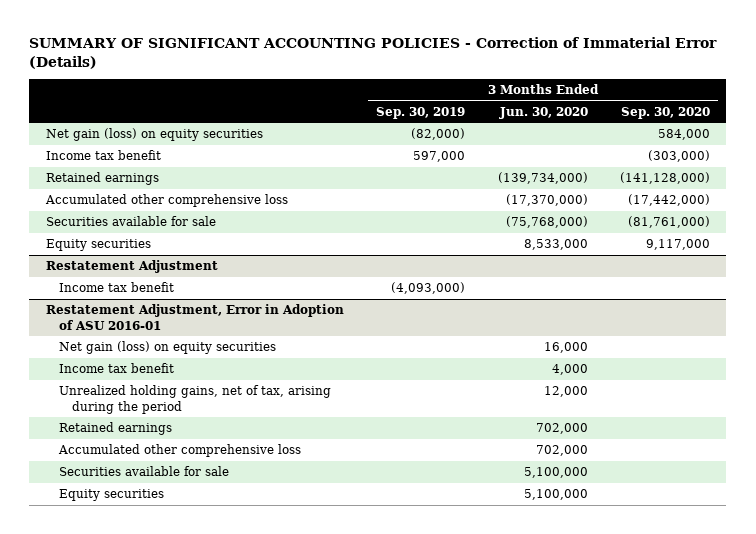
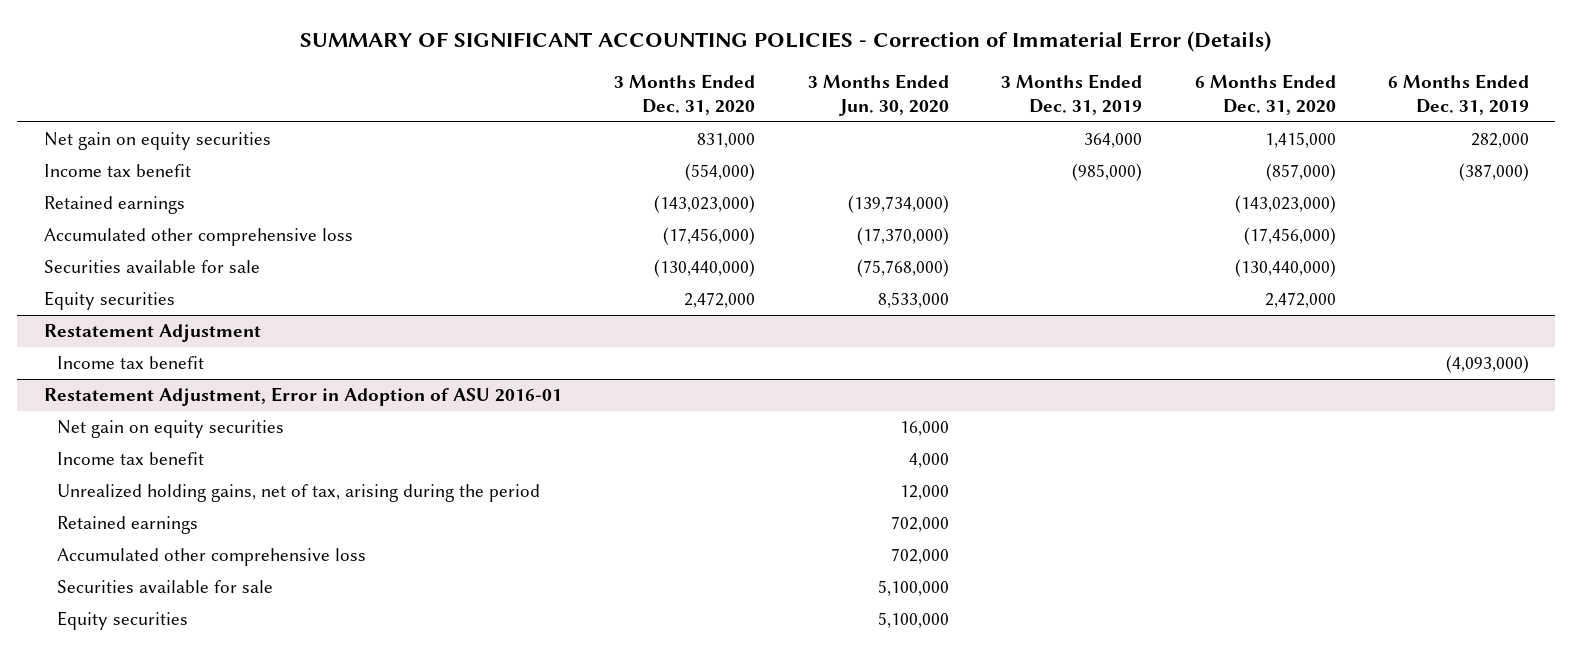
[376,106,466,119] Sep. 30, 2019 -> none
[620,106,710,119] Sep. 30, 2020 -> none
none -> [614,73,756,116] 3 Months Ended Dec. 31, 2020
none -> [1001,73,1143,116] 3 Months Ended Dec. 31, 2019
none -> [1194,73,1336,116] 6 Months Ended Dec. 31, 2020
none -> [1388,73,1530,116] 6 Months Ended Dec. 31, 2019
[45,128,263,142] Net gain (loss) on equity securities -> [43,132,271,151] Net gain on equity securities
[58,341,276,355] Net gain (loss) on equity securities -> [57,420,285,439] Net gain on equity securities

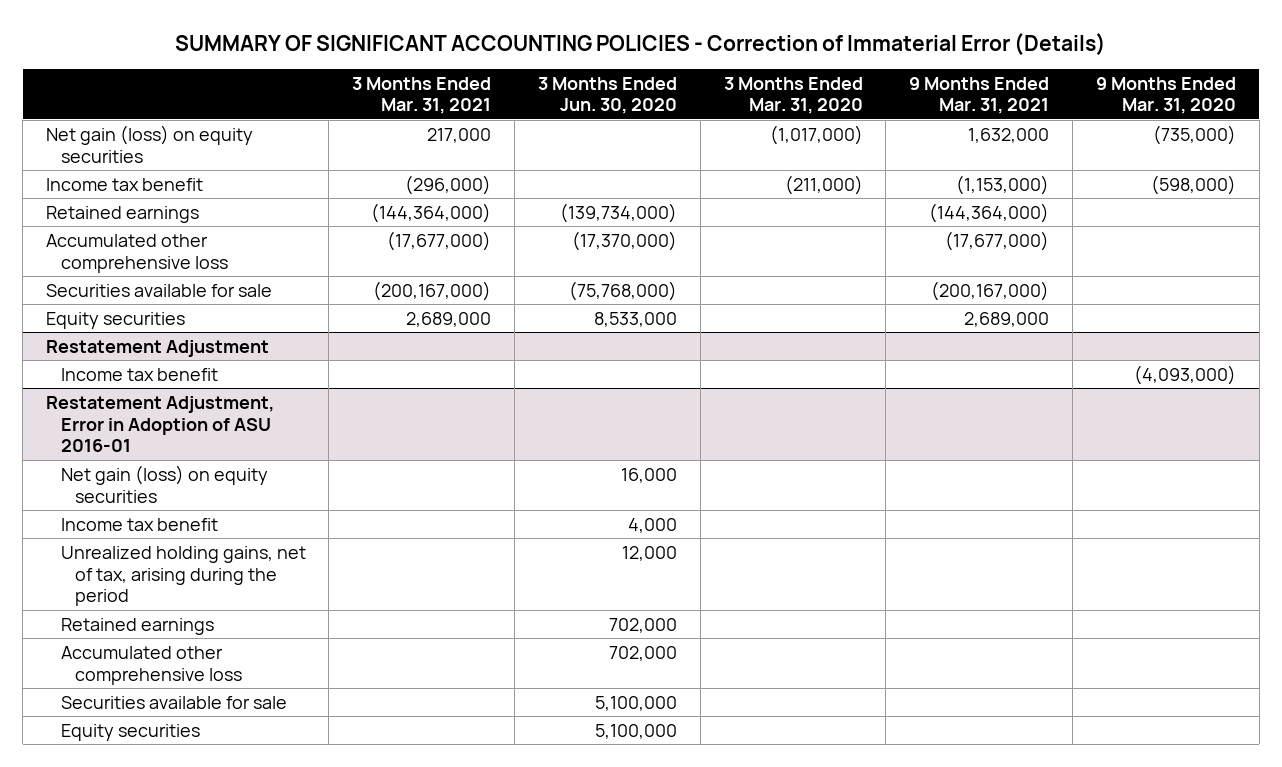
[614,73,756,116] 3 Months Ended Dec. 31, 2020 -> none
[1001,73,1143,116] 3 Months Ended Dec. 31, 2019 -> none
[1194,73,1336,116] 6 Months Ended Dec. 31, 2020 -> none
[1388,73,1530,116] 6 Months Ended Dec. 31, 2019 -> none
none -> [352,76,492,115] 3 Months Ended Mar. 31, 2021
none -> [723,76,863,115] 3 Months Ended Mar. 31, 2020
none -> [909,76,1050,115] 9 Months Ended Mar. 31, 2021
none -> [1095,76,1236,115] 9 Months Ended Mar. 31, 2020
[43,132,271,151] Net gain on equity securities -> [45,124,253,163] Net gain (loss) on equity securities
[57,420,285,439] Net gain on equity securities -> [60,464,268,503] Net gain (loss) on equity securities

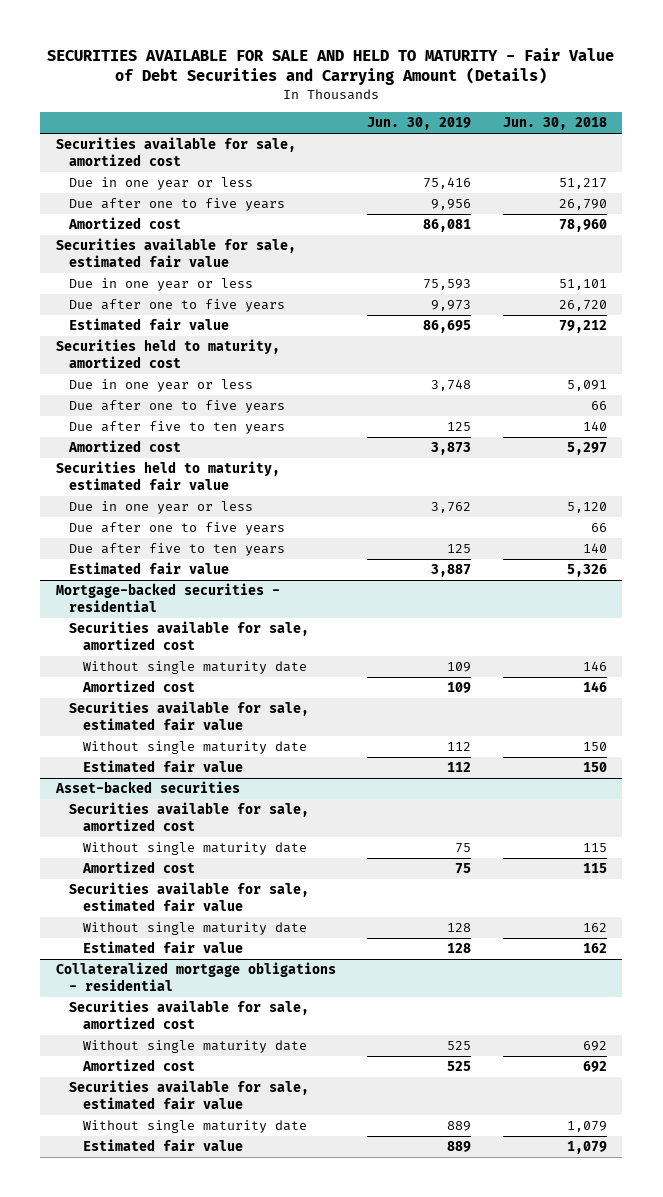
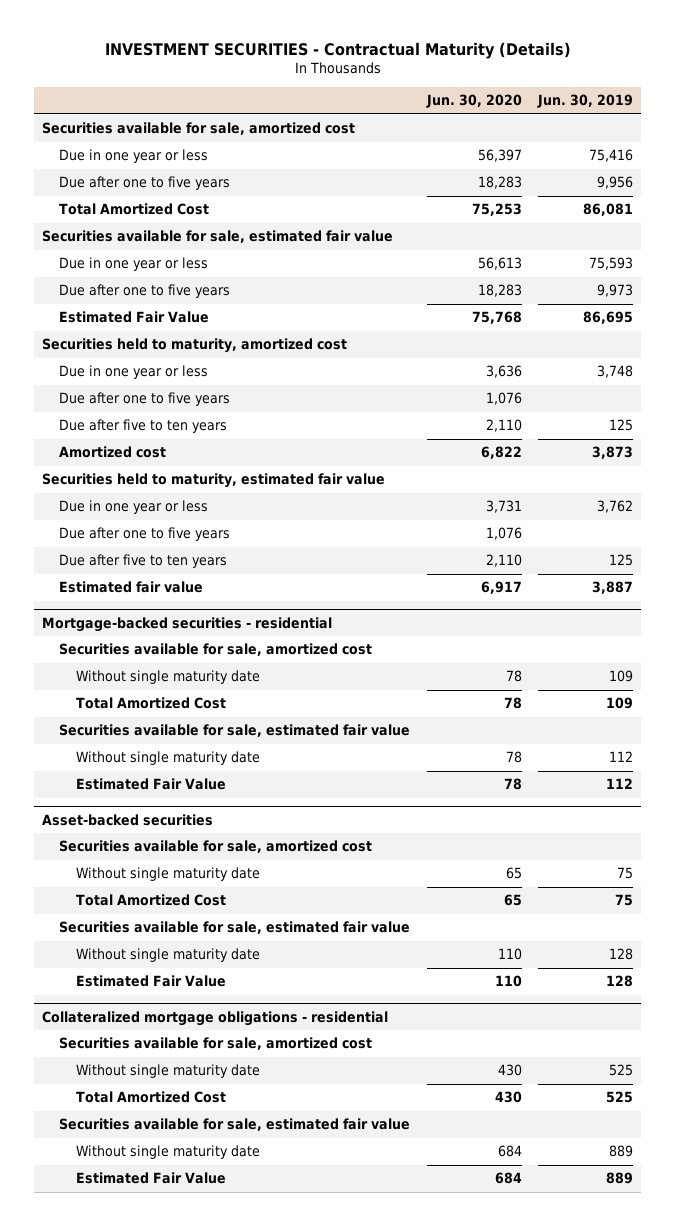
[47,47,615,86] SECURITIES AVAILABLE FOR SALE AND HELD TO MATURITY - Fair Value of Debt Securities and Carrying Amount (Details) -> [104,42,571,60] INVESTMENT SECURITIES - Contractual Maturity (Details)
[502,117,607,131] Jun. 30, 2018 -> none
none -> [425,94,522,109] Jun. 30, 2020
[68,217,182,230] Amortized cost -> [59,203,210,216] Total Amortized Cost
[69,318,230,331] Estimated fair value -> [59,311,210,324] Estimated Fair Value
[81,680,195,693] Amortized cost -> [76,697,227,710] Total Amortized Cost
[82,760,243,773] Estimated fair value -> [76,778,227,791] Estimated Fair Value
[81,861,195,874] Amortized cost -> [76,894,227,907] Total Amortized Cost
[82,941,243,954] Estimated fair value -> [76,975,227,988] Estimated Fair Value
[81,1059,195,1072] Amortized cost -> [76,1091,227,1104] Total Amortized Cost
[82,1139,243,1152] Estimated fair value -> [76,1172,227,1185] Estimated Fair Value

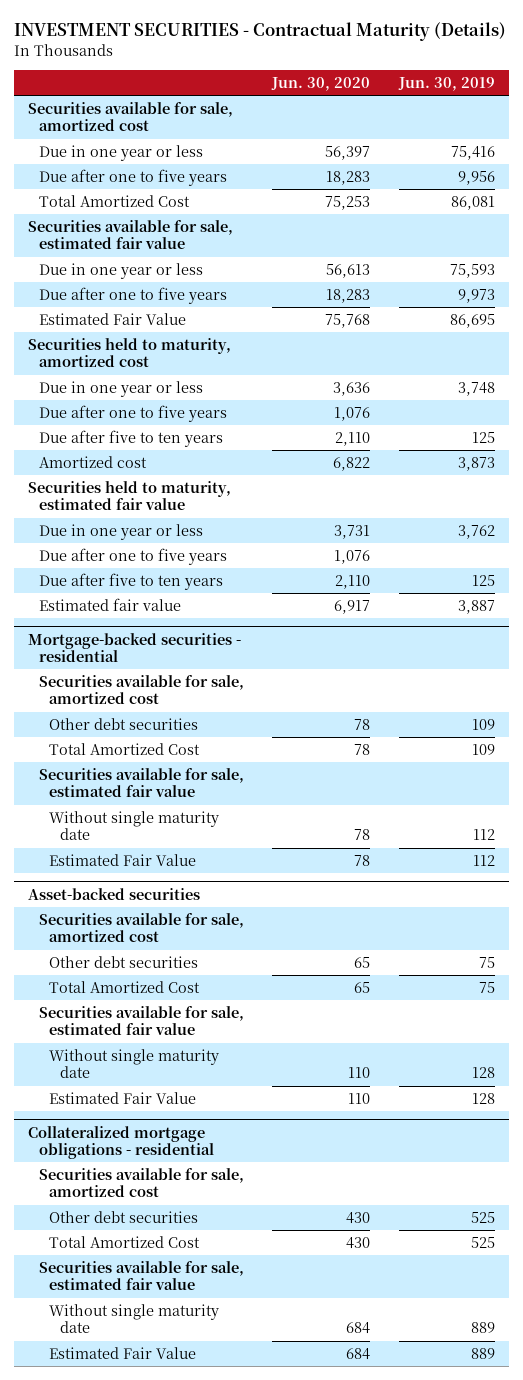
[76,670,261,685] Without single maturity date -> [49,717,199,730] Other debt securities
[76,867,261,882] Without single maturity date -> [49,955,199,968] Other debt securities
[76,1064,261,1079] Without single maturity date -> [49,1210,199,1223] Other debt securities

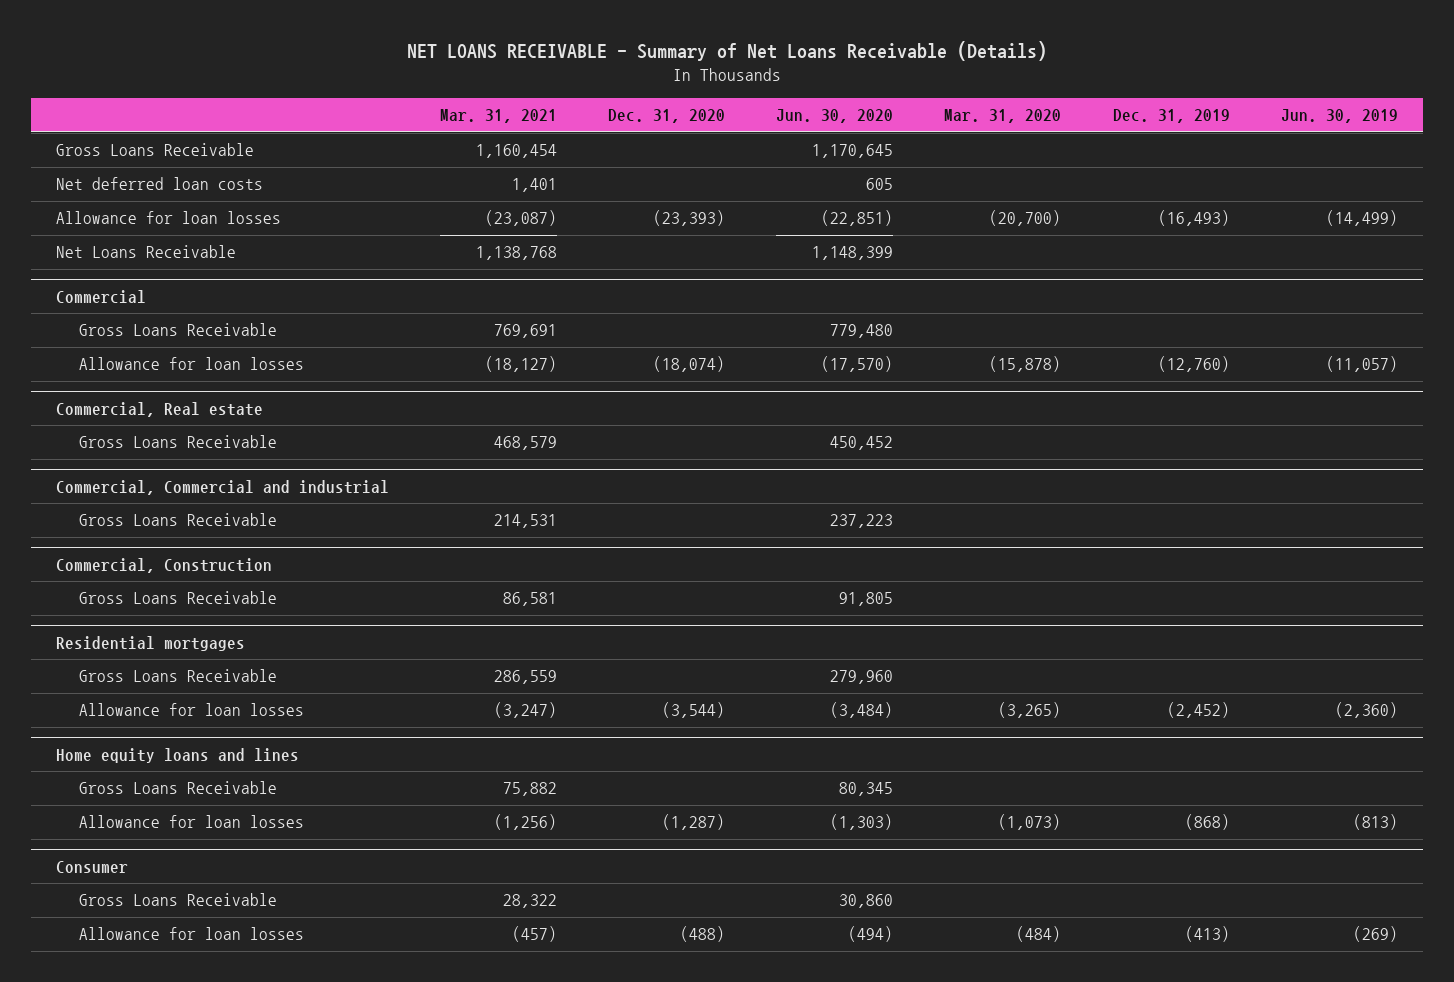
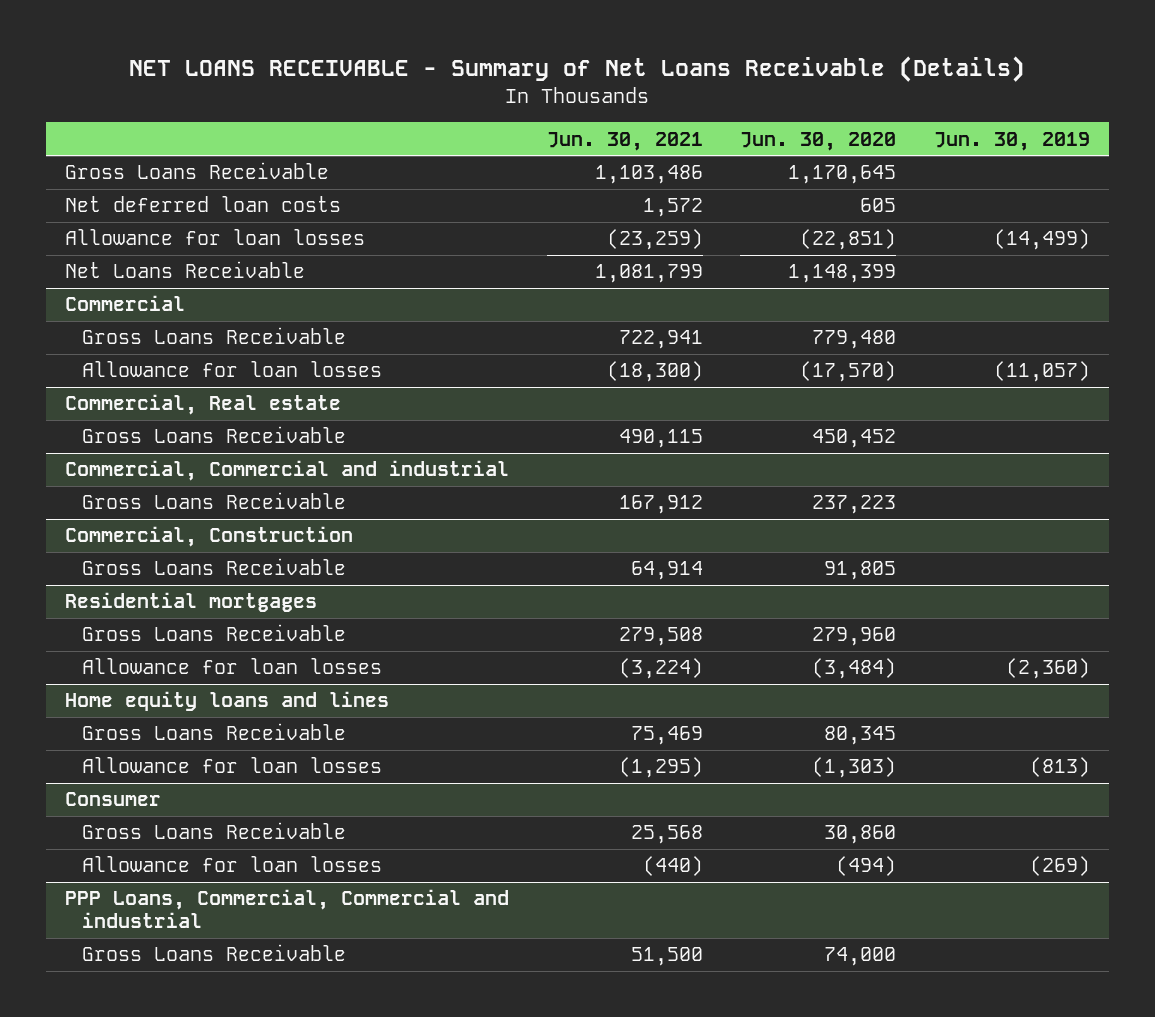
[440,109,558,124] Mar. 31, 2021 -> none
[608,109,726,124] Dec. 31, 2020 -> none
[944,109,1062,124] Mar. 31, 2020 -> none
[1112,109,1230,124] Dec. 31, 2019 -> none
none -> [546,131,703,151] Jun. 30, 2021
none -> [64,889,509,929] PPP Loans, Commercial, Commercial and industrial
none -> [81,944,346,962] Gross Loans Receivable

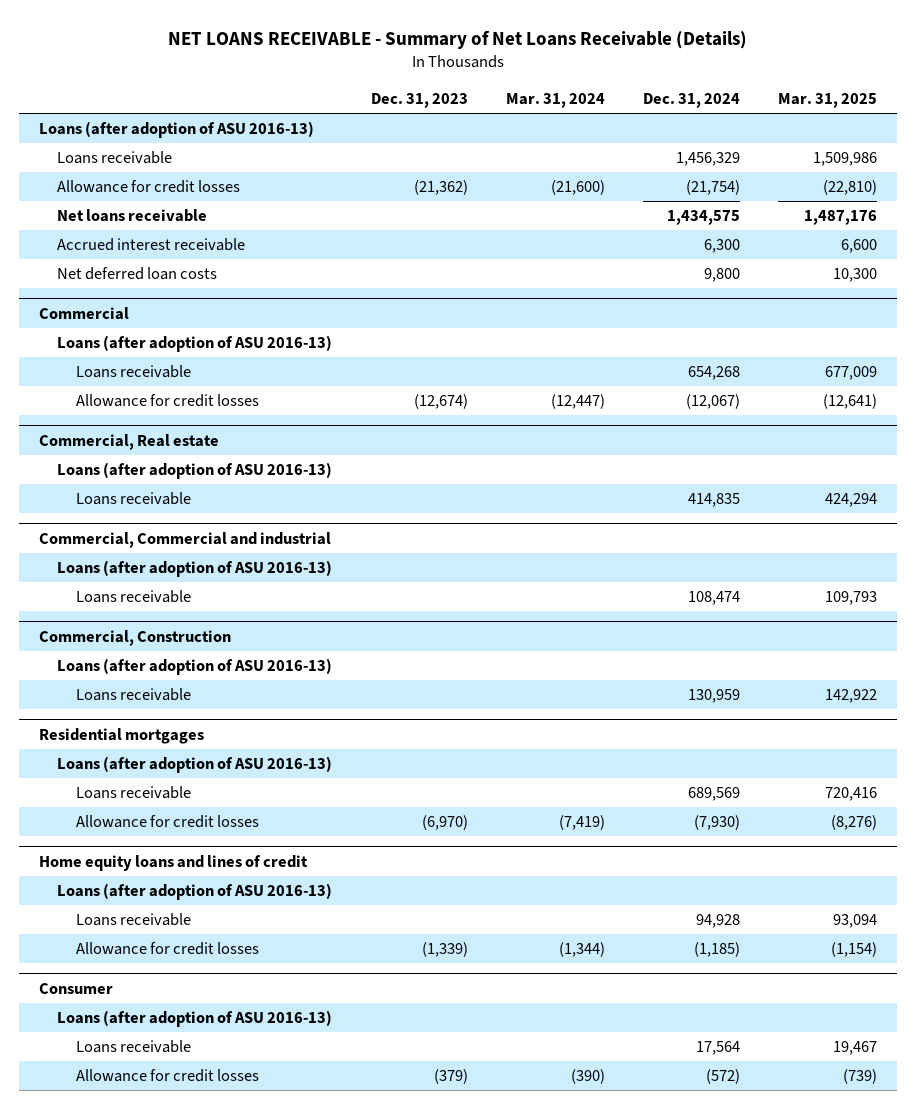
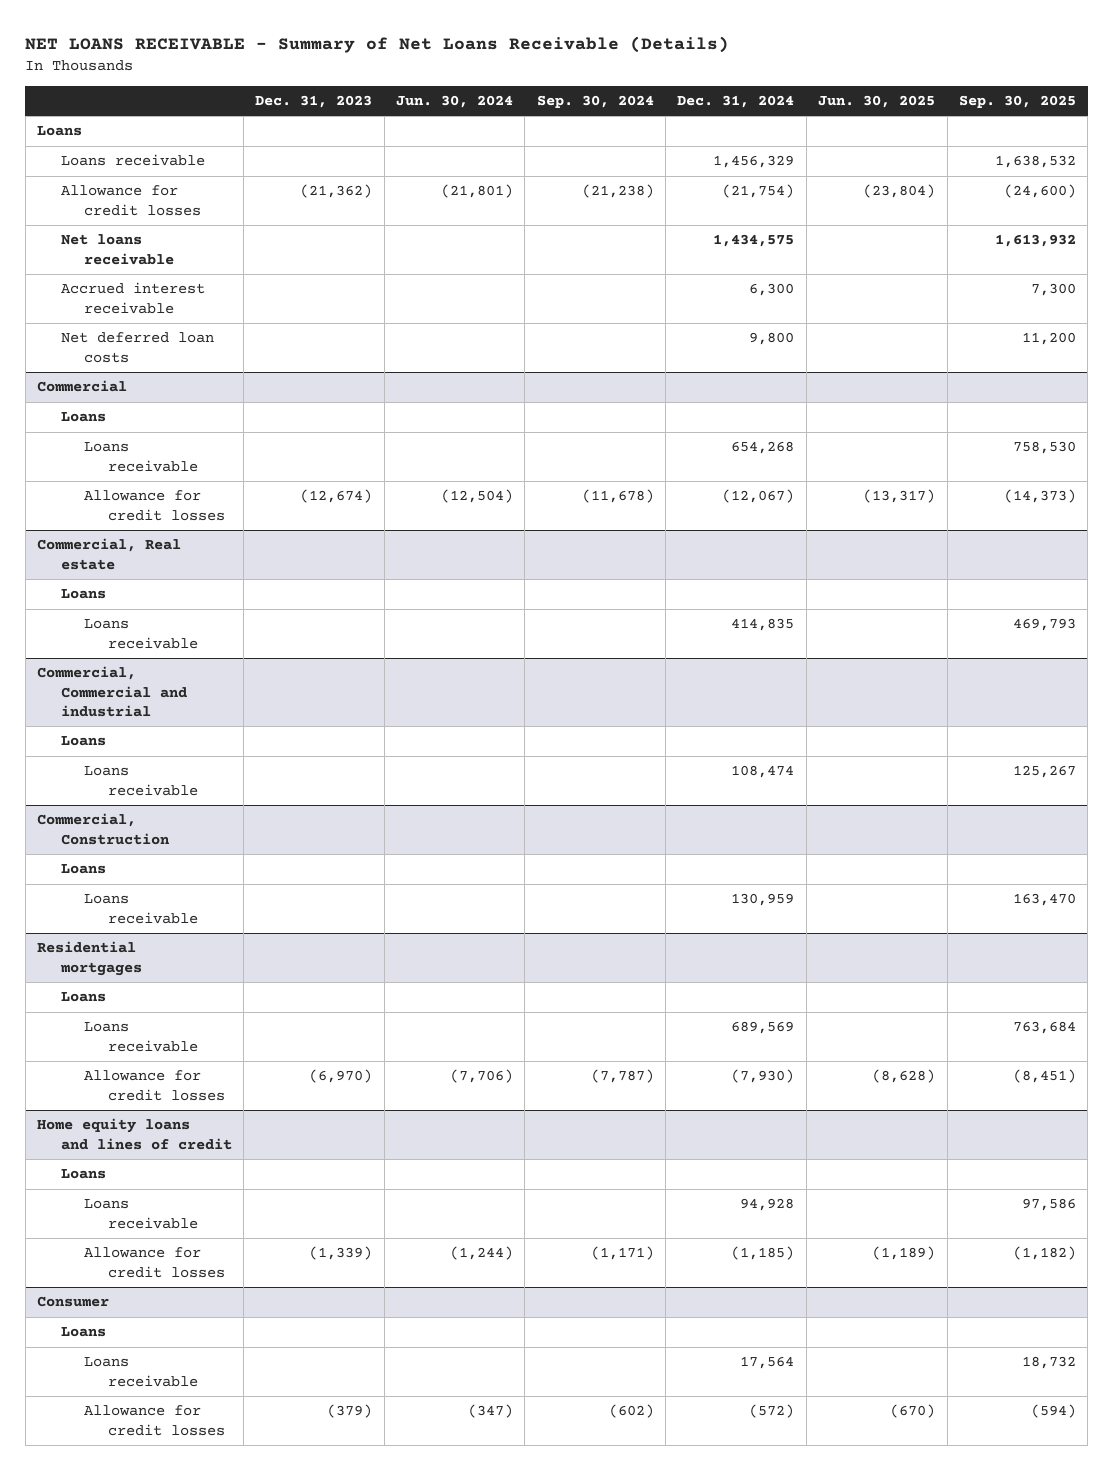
[505,93,605,109] Mar. 31, 2024 -> none
[778,93,878,109] Mar. 31, 2025 -> none
none -> [396,94,514,108] Jun. 30, 2024
none -> [536,94,654,108] Sep. 30, 2024
none -> [818,94,936,108] Jun. 30, 2025
none -> [958,94,1076,108] Sep. 30, 2025
[38,121,314,139] Loans (after adoption of ASU 2016-13) -> [36,126,82,137] Loans
[57,335,333,353] Loans (after adoption of ASU 2016-13) -> [60,412,106,423] Loans
[57,462,333,480] Loans (after adoption of ASU 2016-13) -> [60,589,106,600] Loans
[57,560,333,578] Loans (after adoption of ASU 2016-13) -> [60,736,106,747] Loans
[57,658,333,676] Loans (after adoption of ASU 2016-13) -> [60,864,106,875] Loans
[57,756,333,774] Loans (after adoption of ASU 2016-13) -> [60,992,106,1003] Loans
[57,883,333,901] Loans (after adoption of ASU 2016-13) -> [60,1169,106,1180] Loans
[57,1010,333,1028] Loans (after adoption of ASU 2016-13) -> [60,1327,106,1338] Loans

